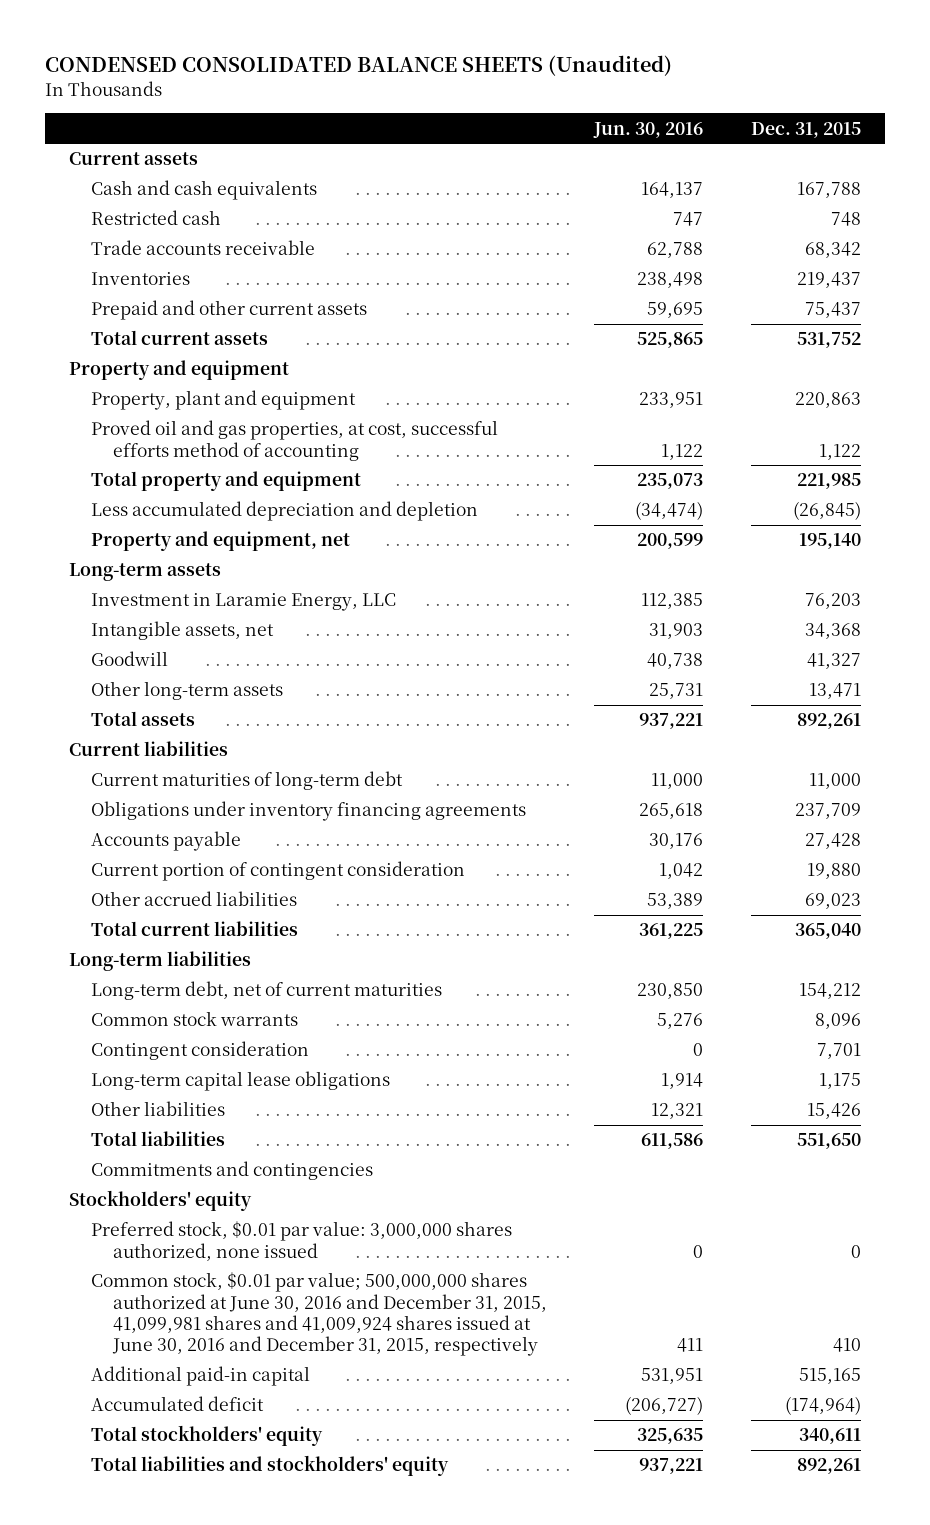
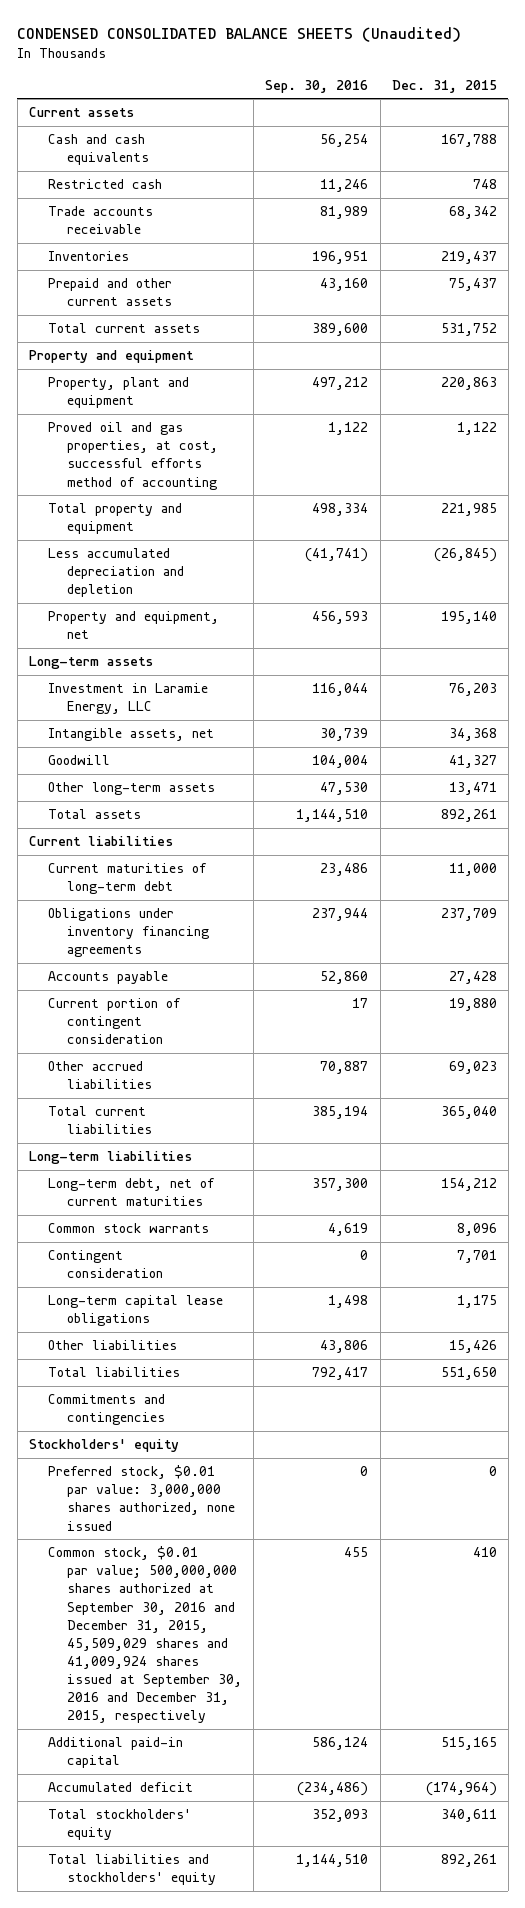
[593,121,704,138] Jun. 30, 2016 -> none
none -> [265,79,369,93] Sep. 30, 2016
[90,1272,547,1357] Common stock, $0.01 par value; 500,000,000 shares authorized at June 30, 2016 and December 31, 2015, 41,099,981 shares and 41,009,924 shares issued at June 30, 2016 and December 31, 2015, respectively -> [47,1546,243,1724] Common stock, $0.01 par value; 500,000,000 shares authorized at September 30, 2016 and December 31, 2015, 45,509,029 shares and 41,009,924 shares issued at September 30, 2016 and December 31, 2015, respectively

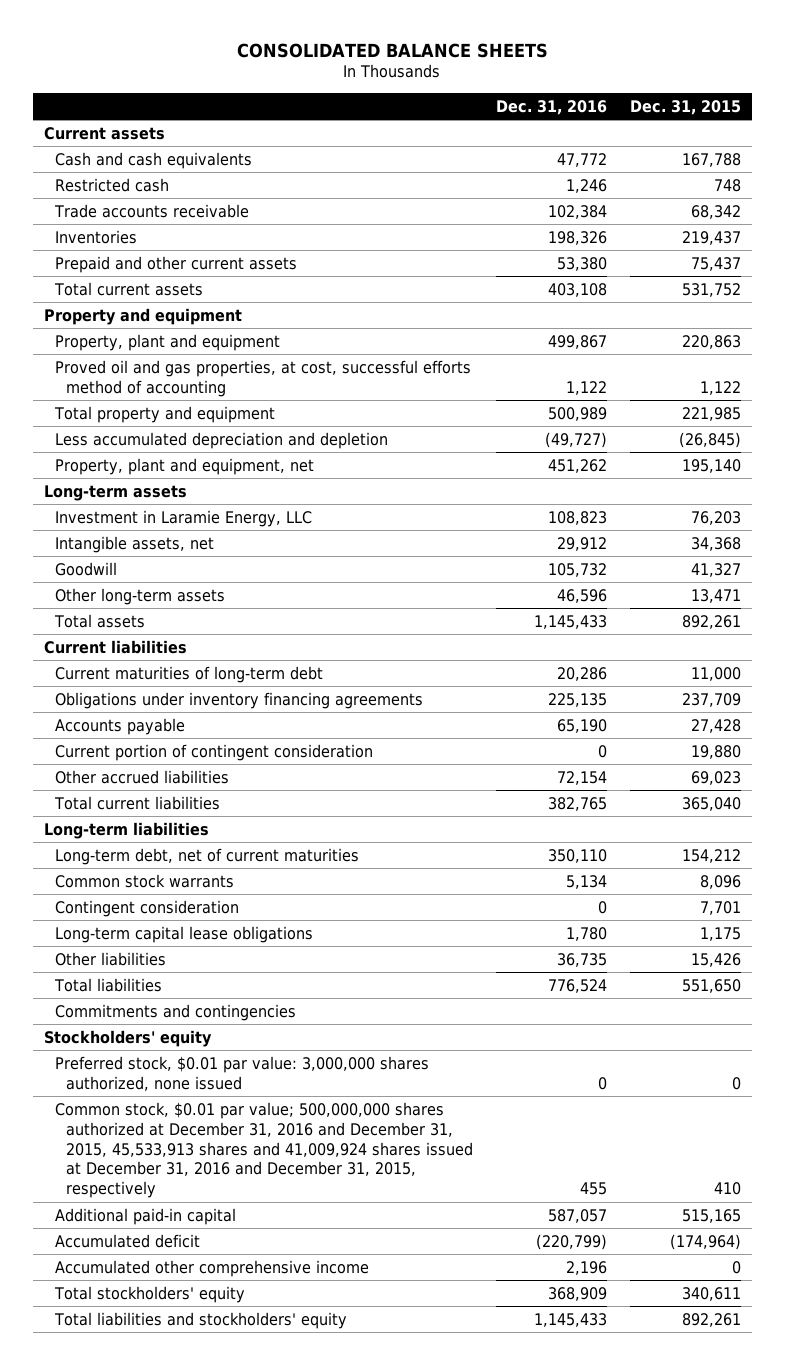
[17,26,462,42] CONDENSED CONSOLIDATED BALANCE SHEETS (Unaudited) -> [237,42,549,58] CONSOLIDATED BALANCE SHEETS
[265,79,369,93] Sep. 30, 2016 -> none
none -> [496,99,608,115] Dec. 31, 2016
[47,611,219,640] Property and equipment, net -> [55,457,315,475] Property, plant and equipment, net
[47,1546,243,1724] Common stock, $0.01 par value; 500,000,000 shares authorized at September 30, 2016 and December 31, 2015, 45,509,029 shares and 41,009,924 shares issued at September 30, 2016 and December 31, 2015, respectively -> [55,1101,474,1199] Common stock, $0.01 par value; 500,000,000 shares authorized at December 31, 2016 and December 31, 2015, 45,533,913 shares and 41,009,924 shares issued at December 31, 2016 and December 31, 2015, respectively
none -> [55,1259,370,1277] Accumulated other comprehensive income

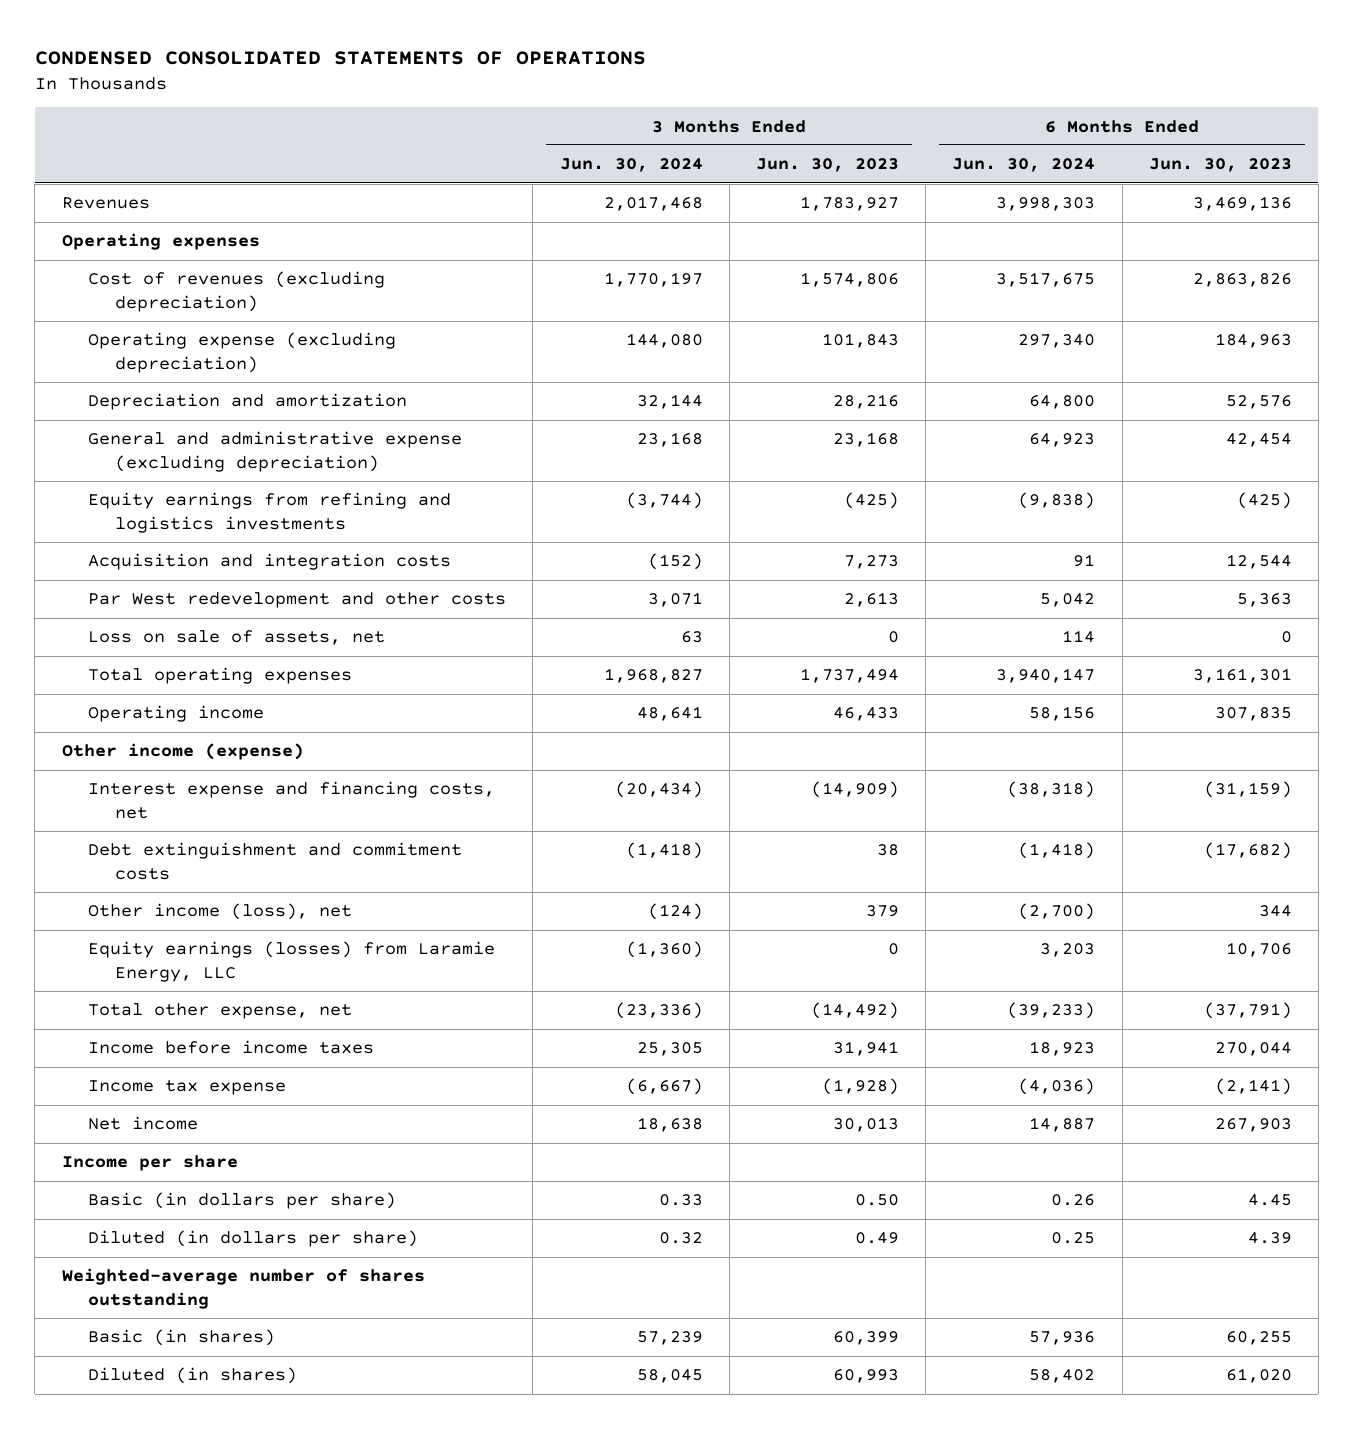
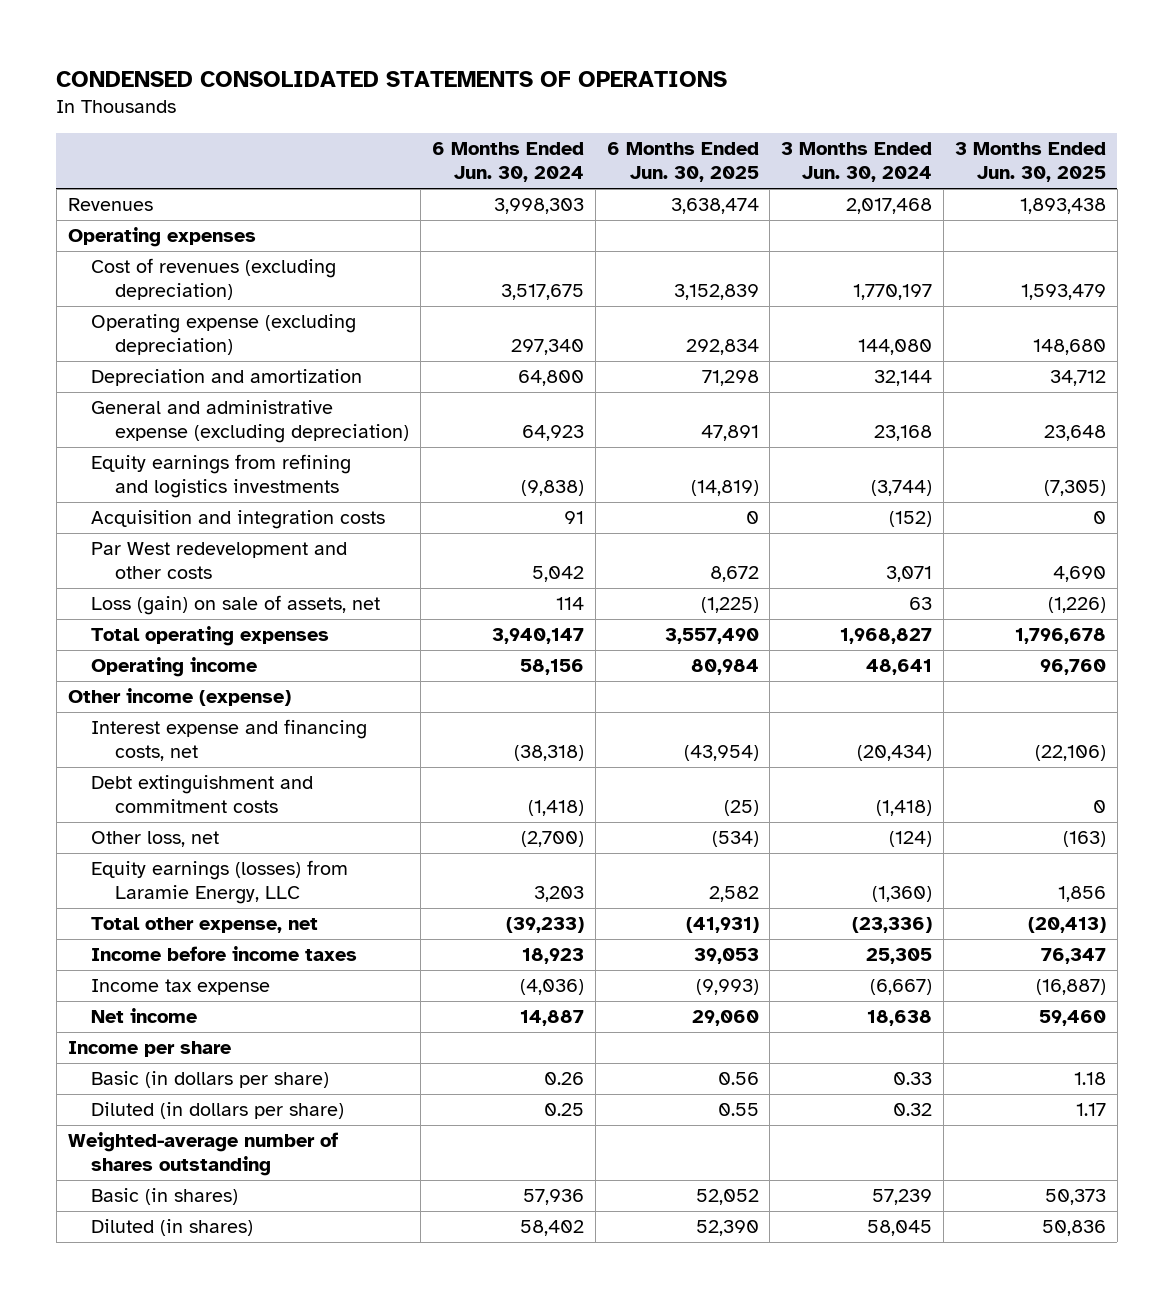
[755,158,899,173] Jun. 30, 2023 -> none
[1148,158,1292,173] Jun. 30, 2023 -> none
none -> [606,142,759,183] 6 Months Ended Jun. 30, 2025
none -> [954,142,1106,183] 3 Months Ended Jun. 30, 2025
[88,630,386,646] Loss on sale of assets, net -> [91,595,381,616] Loss (gain) on sale of assets, net
[88,903,353,921] Other income (loss), net -> [91,831,220,848] Other loss, net

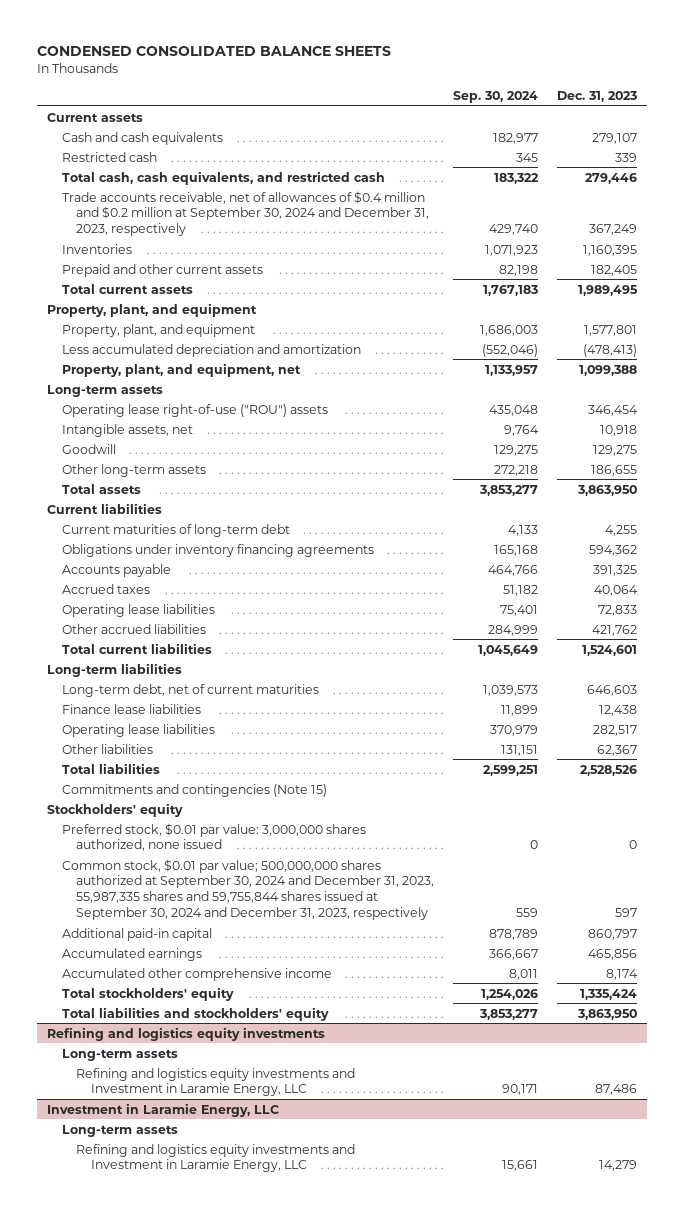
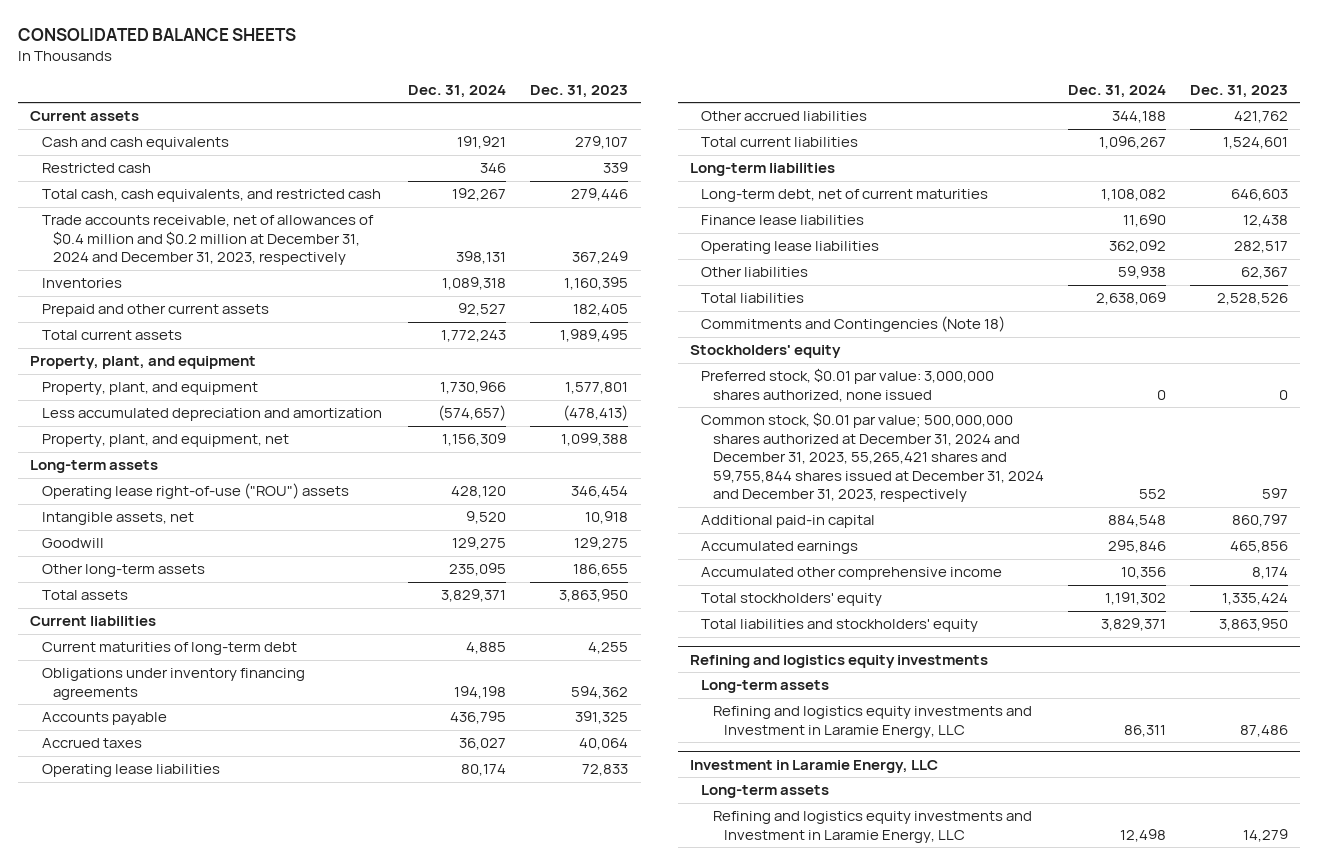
[37,46,392,57] CONDENSED CONSOLIDATED BALANCE SHEETS -> [18,28,297,42] CONSOLIDATED BALANCE SHEETS
[453,90,539,103] Sep. 30, 2024 -> none
none -> [408,84,507,98] Dec. 31, 2024
[61,190,430,237] Trade accounts receivable, net of allowances of $0.4 million and $0.2 million at September 30, 2024 and December 31, 2023, respectively -> [41,215,374,266] Trade accounts receivable, net of allowances of $0.4 million and $0.2 million at December 31, 2024 and December 31, 2023, respectively
[61,783,327,797] Commitments and contingencies (Note 15) -> [701,316,1006,333] Commitments and Contingencies (Note 18)
[61,858,435,920] Common stock, $0.01 par value; 500,000,000 shares authorized at September 30, 2024 and December 31, 2023, 55,987,335 shares and 59,755,844 shares issued at September 30, 2024 and December 31, 2023, respectively -> [701,412,1044,503] Common stock, $0.01 par value; 500,000,000 shares authorized at December 31, 2024 and December 31, 2023, 55,265,421 shares and 59,755,844 shares issued at December 31, 2024 and December 31, 2023, respectively

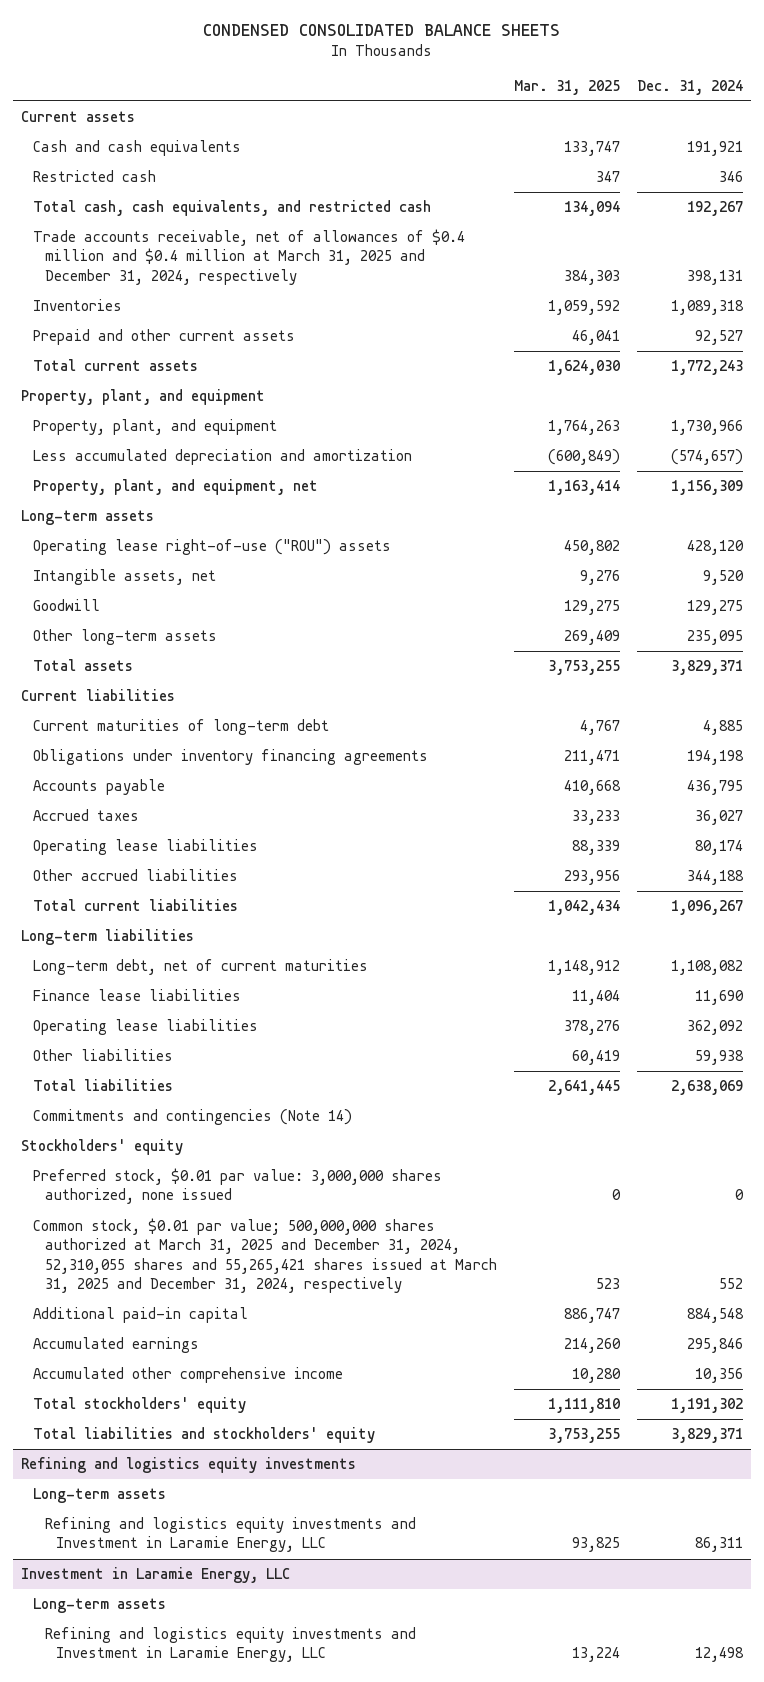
[18,28,297,42] CONSOLIDATED BALANCE SHEETS -> [203,23,561,36] CONDENSED CONSOLIDATED BALANCE SHEETS
[530,84,629,98] Dec. 31, 2023 -> none
none -> [513,79,620,95] Mar. 31, 2025
[41,215,374,266] Trade accounts receivable, net of allowances of $0.4 million and $0.2 million at December 31, 2024 and December 31, 2023, respectively -> [33,229,466,285] Trade accounts receivable, net of allowances of $0.4 million and $0.4 million at March 31, 2025 and December 31, 2024, respectively
[701,316,1006,333] Commitments and Contingencies (Note 18) -> [33,1109,353,1126] Commitments and contingencies (Note 14)
[701,412,1044,503] Common stock, $0.01 par value; 500,000,000 shares authorized at December 31, 2024 and December 31, 2023, 55,265,421 shares and 59,755,844 shares issued at December 31, 2024 and December 31, 2023, respectively -> [33,1218,497,1293] Common stock, $0.01 par value; 500,000,000 shares authorized at March 31, 2025 and December 31, 2024, 52,310,055 shares and 55,265,421 shares issued at March 31, 2025 and December 31, 2024, respectively

